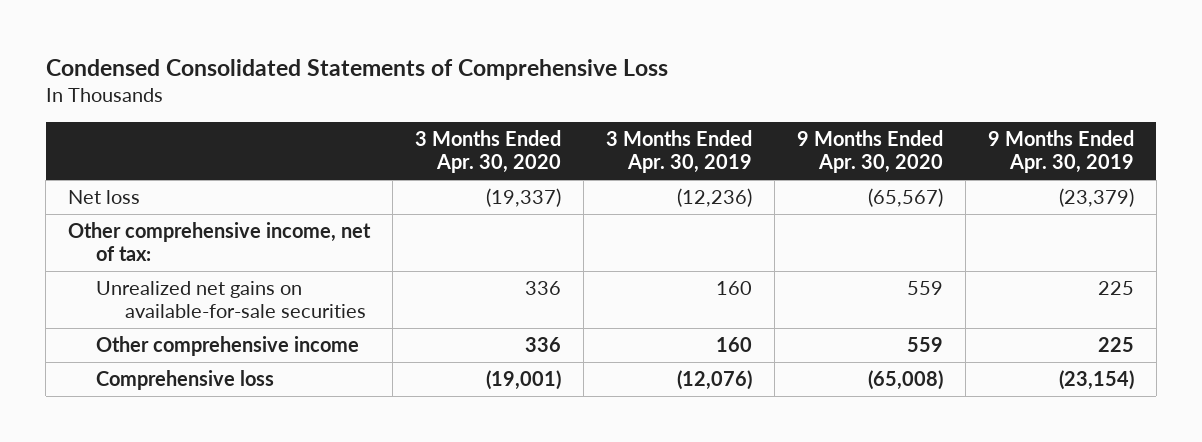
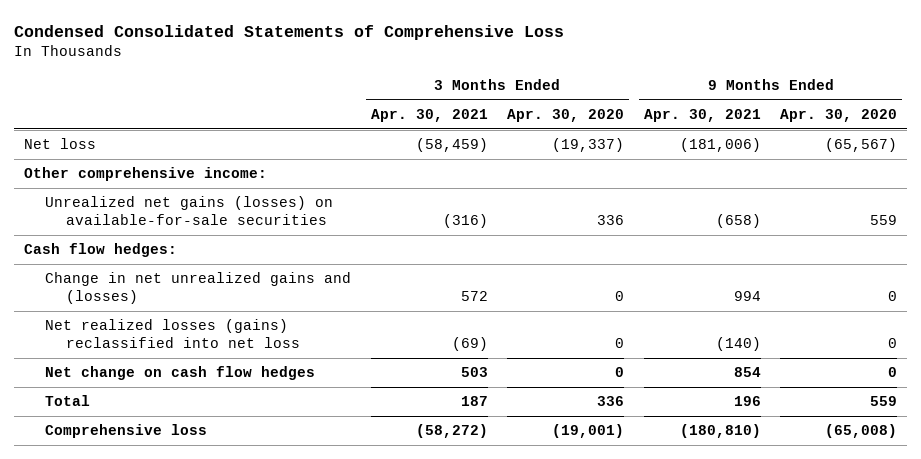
[606,129,753,174] 3 Months Ended Apr. 30, 2019 -> none
[988,129,1135,174] 9 Months Ended Apr. 30, 2019 -> none
none -> [370,108,488,122] Apr. 30, 2021
none -> [643,108,761,122] Apr. 30, 2021
[68,222,372,262] Other comprehensive income, net of tax: -> [24,167,268,182] Other comprehensive income:
[96,281,366,319] Unrealized net gains on available-for-sale securities -> [45,196,334,226] Unrealized net gains (losses) on available-for-sale securities
none -> [24,243,178,258] Cash flow hedges:
none -> [45,272,352,305] Change in net unrealized gains and (losses)
none -> [45,319,301,349] Net realized losses (gains) reclassified into net loss
none -> [45,366,316,381] Net change on cash flow hedges
[96,336,360,357] Other comprehensive income -> [45,395,91,407] Total

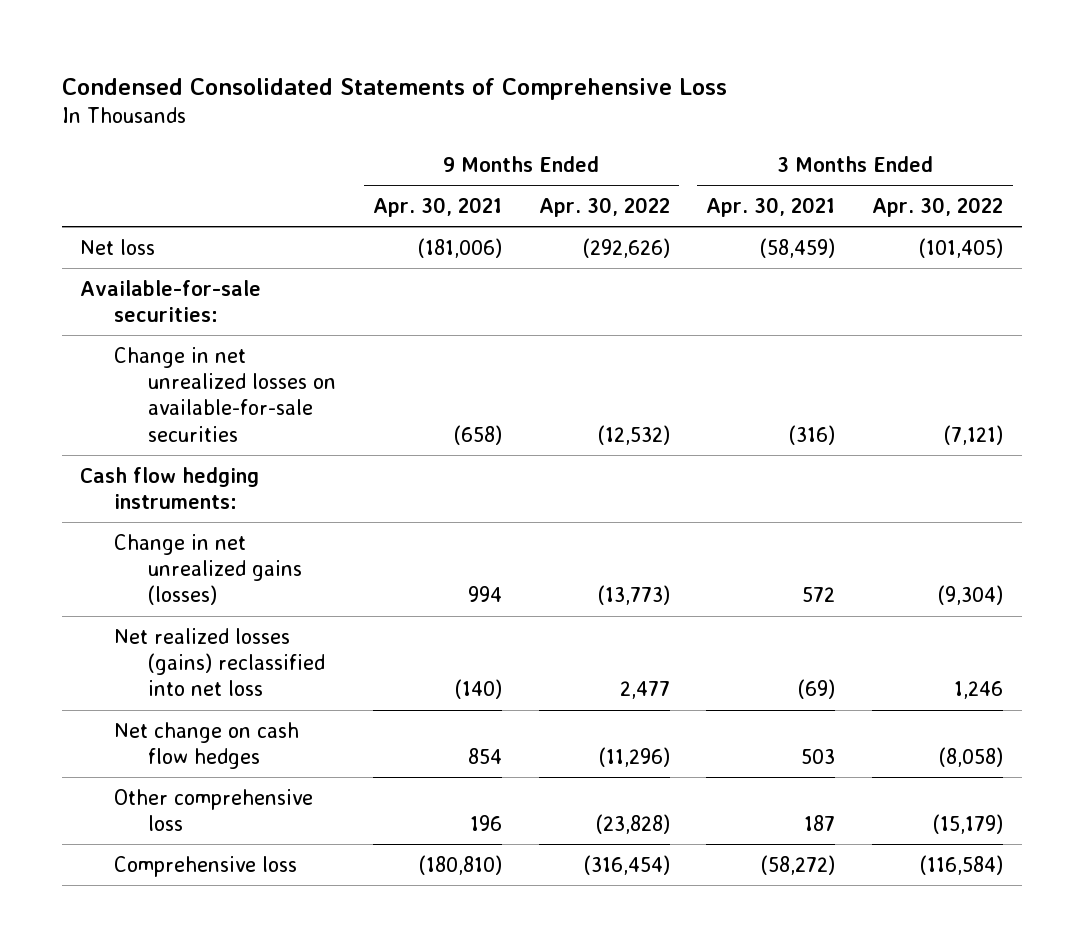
[507,108,625,122] Apr. 30, 2020 -> none
[780,108,898,122] Apr. 30, 2020 -> none
none -> [538,197,670,218] Apr. 30, 2022
none -> [872,197,1004,218] Apr. 30, 2022
[24,167,268,182] Other comprehensive income: -> [80,279,262,322] Available-for-sale securities:
[45,196,334,226] Unrealized net gains (losses) on available-for-sale securities -> [113,346,336,442] Change in net unrealized losses on available-for-sale securities
[24,243,178,258] Cash flow hedges: -> [80,466,260,509] Cash flow hedging instruments:
[45,272,352,305] Change in net unrealized gains and (losses) -> [113,533,302,606] Change in net unrealized gains (losses)
[45,395,91,407] Total -> [113,788,313,831] Other comprehensive loss

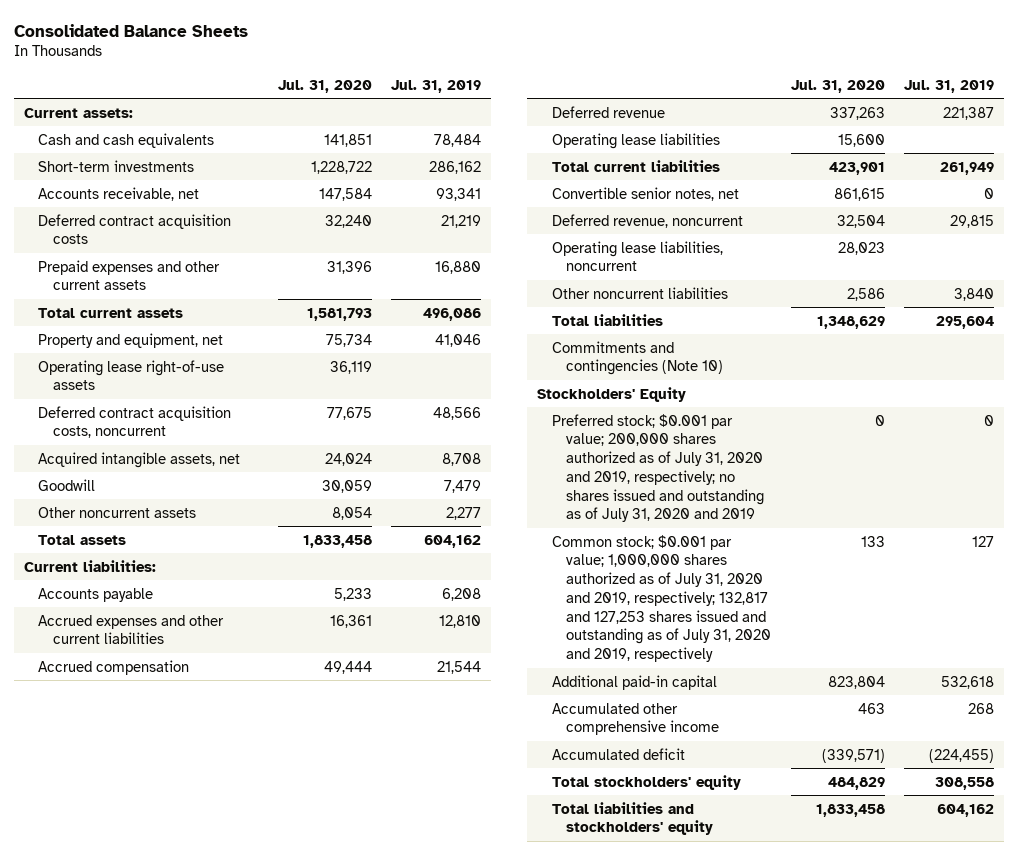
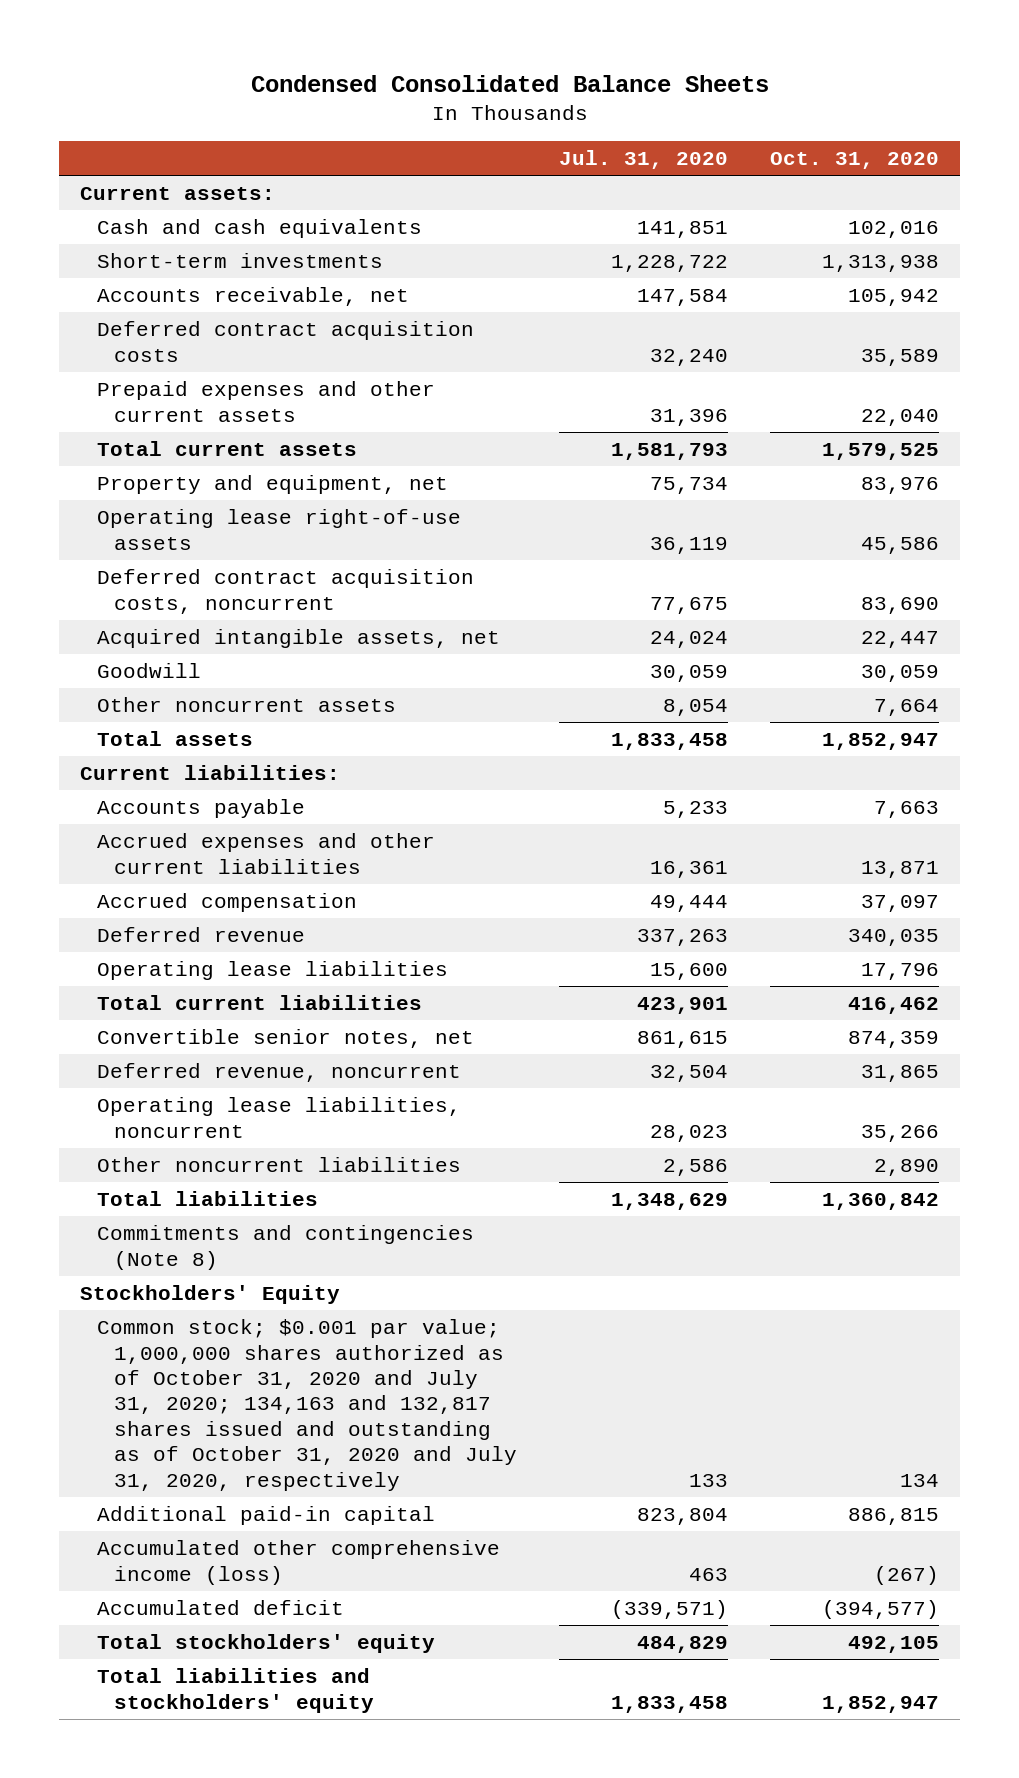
[13,23,248,37] Consolidated Balance Sheets -> [250,74,769,92] Condensed Consolidated Balance Sheets
[390,79,481,93] Jul. 31, 2019 -> none
none -> [769,151,939,169] Oct. 31, 2020
[551,340,724,376] Commitments and contingencies (Note 10) -> [96,1225,474,1270] Commitments and contingencies (Note 8)
[551,413,765,523] Preferred stock; $0.001 par value; 200,000 shares authorized as of July 31, 2020 and 2019, respectively; no shares issued and outstanding as of July 31, 2020 and 2019 -> none
[551,534,772,663] Common stock; $0.001 par value; 1,000,000 shares authorized as of July 31, 2020 and 2019, respectively; 132,817 and 127,253 shares issued and outstanding as of July 31, 2020 and 2019, respectively -> [96,1319,517,1491] Common stock; $0.001 par value; 1,000,000 shares authorized as of October 31, 2020 and July 31, 2020; 134,163 and 132,817 shares issued and outstanding as of October 31, 2020 and July 31, 2020, respectively
[551,702,720,736] Accumulated other comprehensive income -> [96,1540,500,1585] Accumulated other comprehensive income (loss)

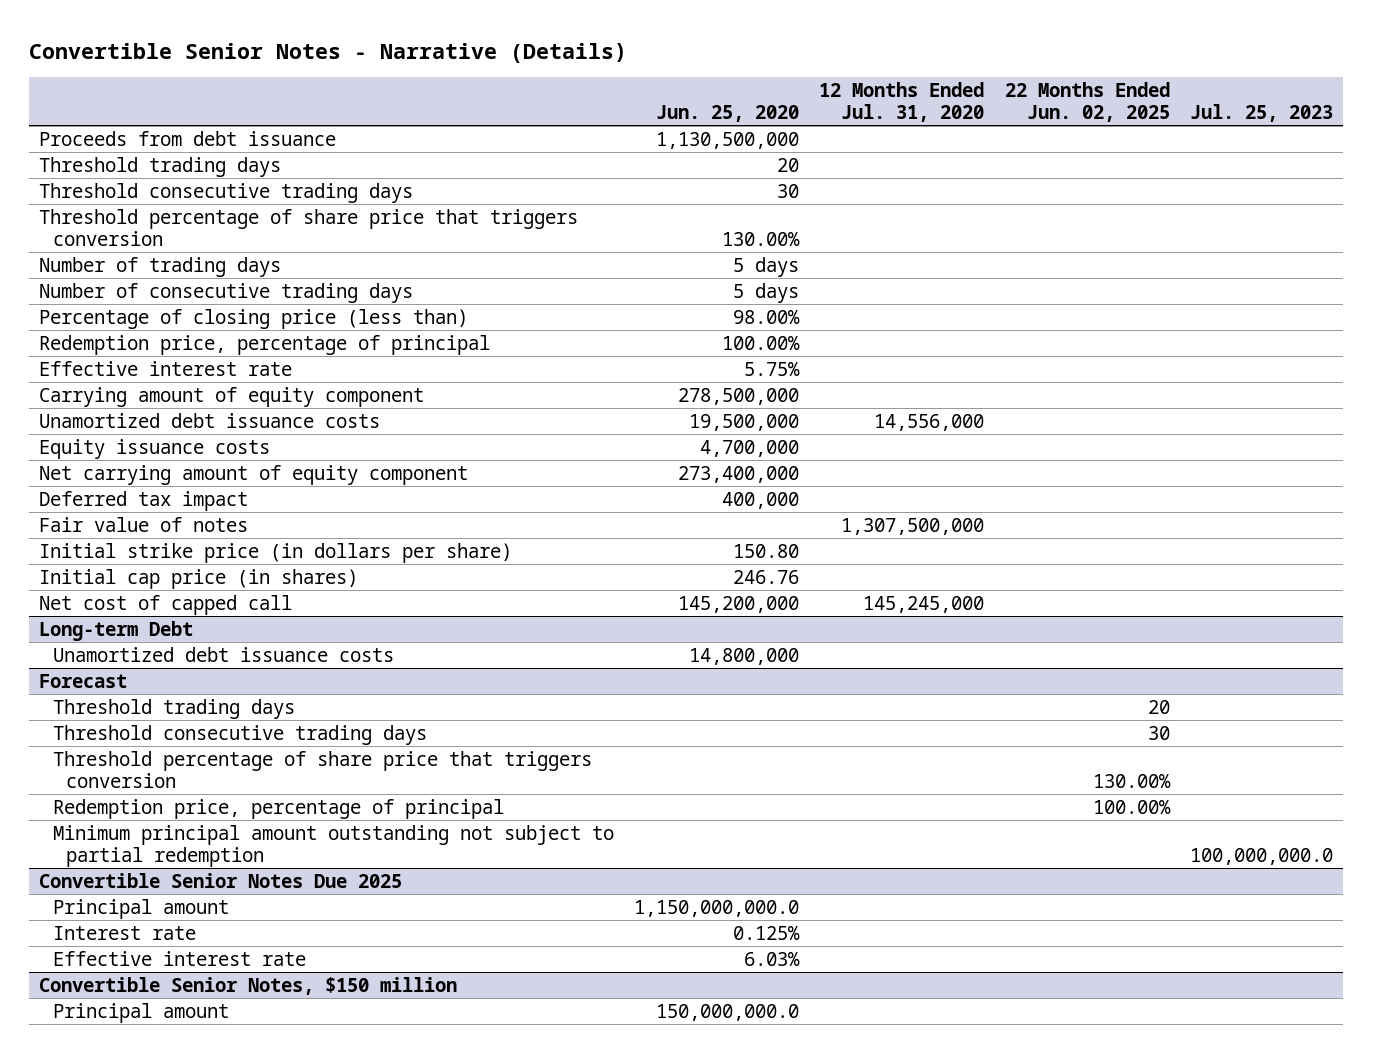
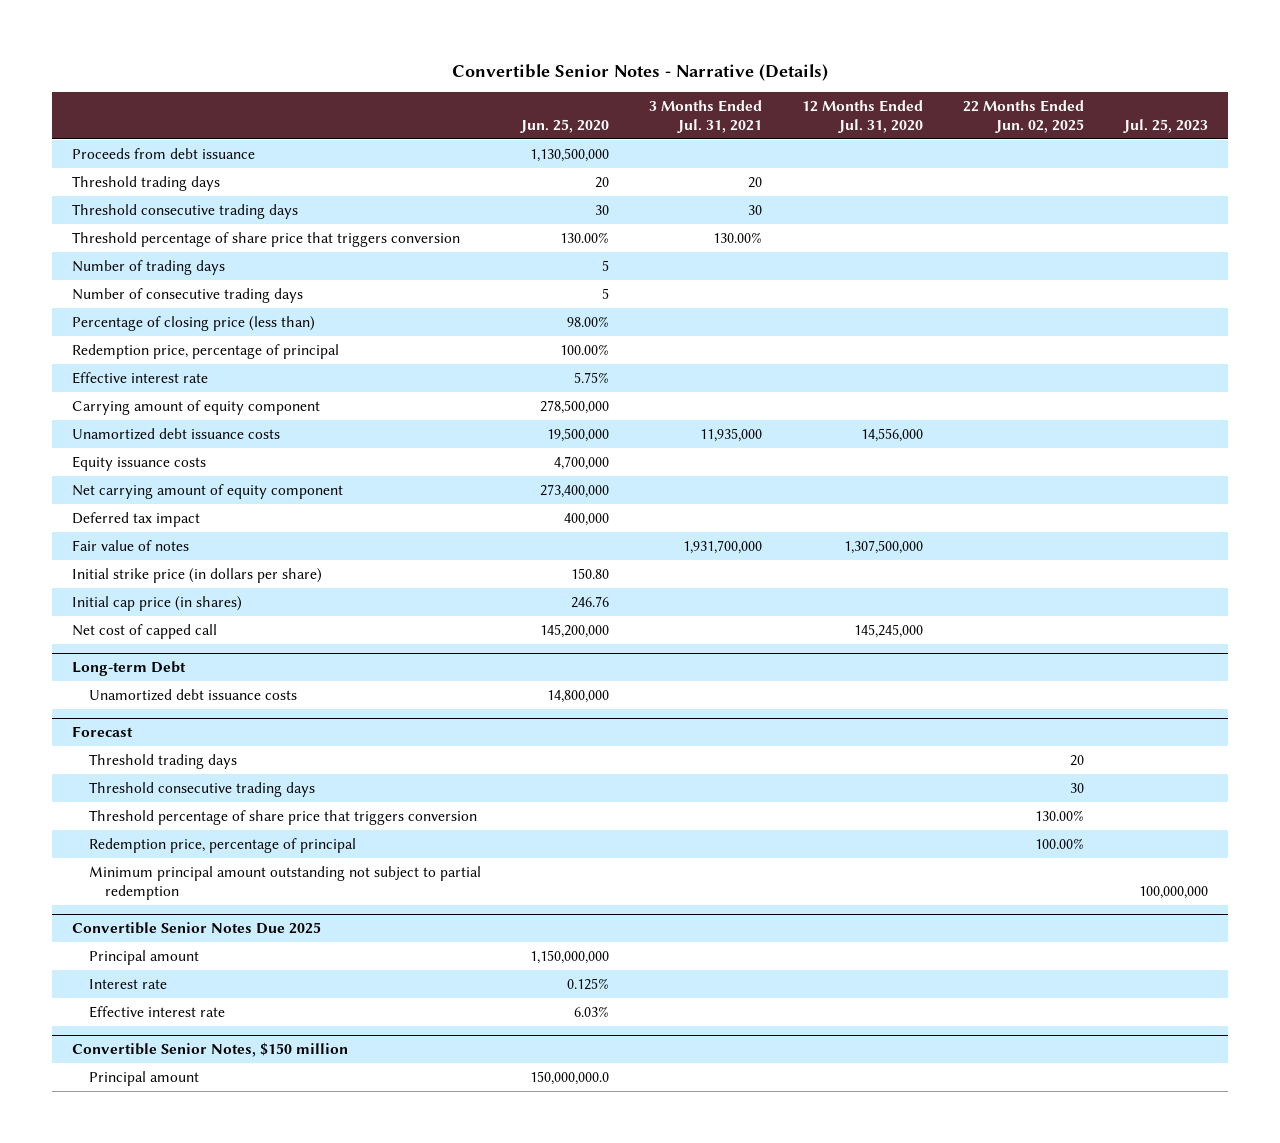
none -> [648,100,762,134] 3 Months Ended Jul. 31, 2021
[733,256,800,277] 5 days -> [601,259,609,271] 5
[733,282,800,303] 5 days -> [601,287,609,299] 5
[1190,847,1334,865] 100,000,000.0 -> [1138,886,1208,900] 100,000,000
[634,899,800,917] 1,150,000,000.0 -> [529,949,609,964] 1,150,000,000

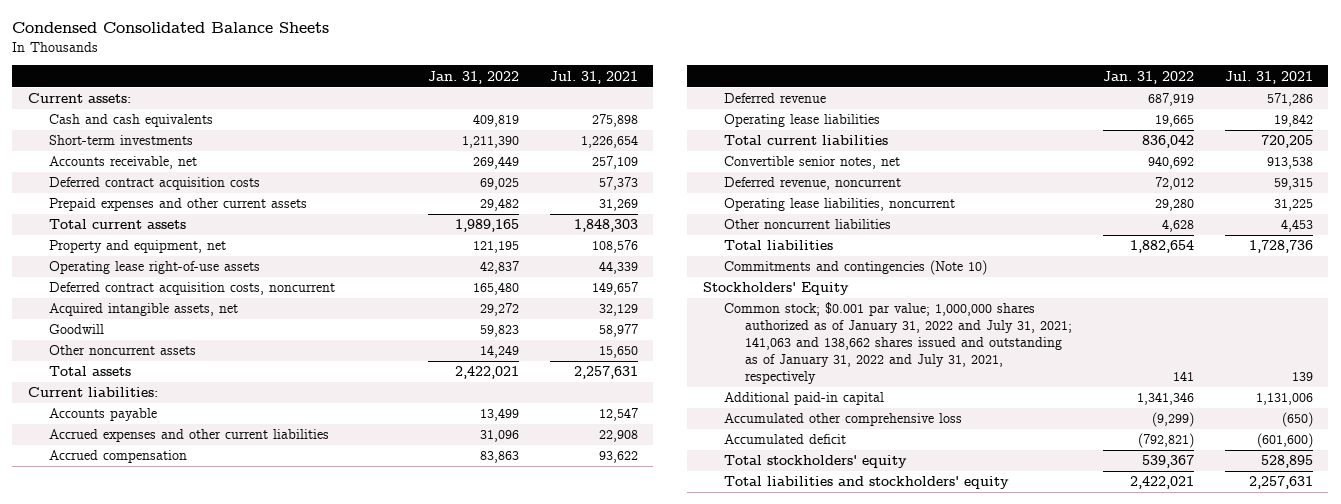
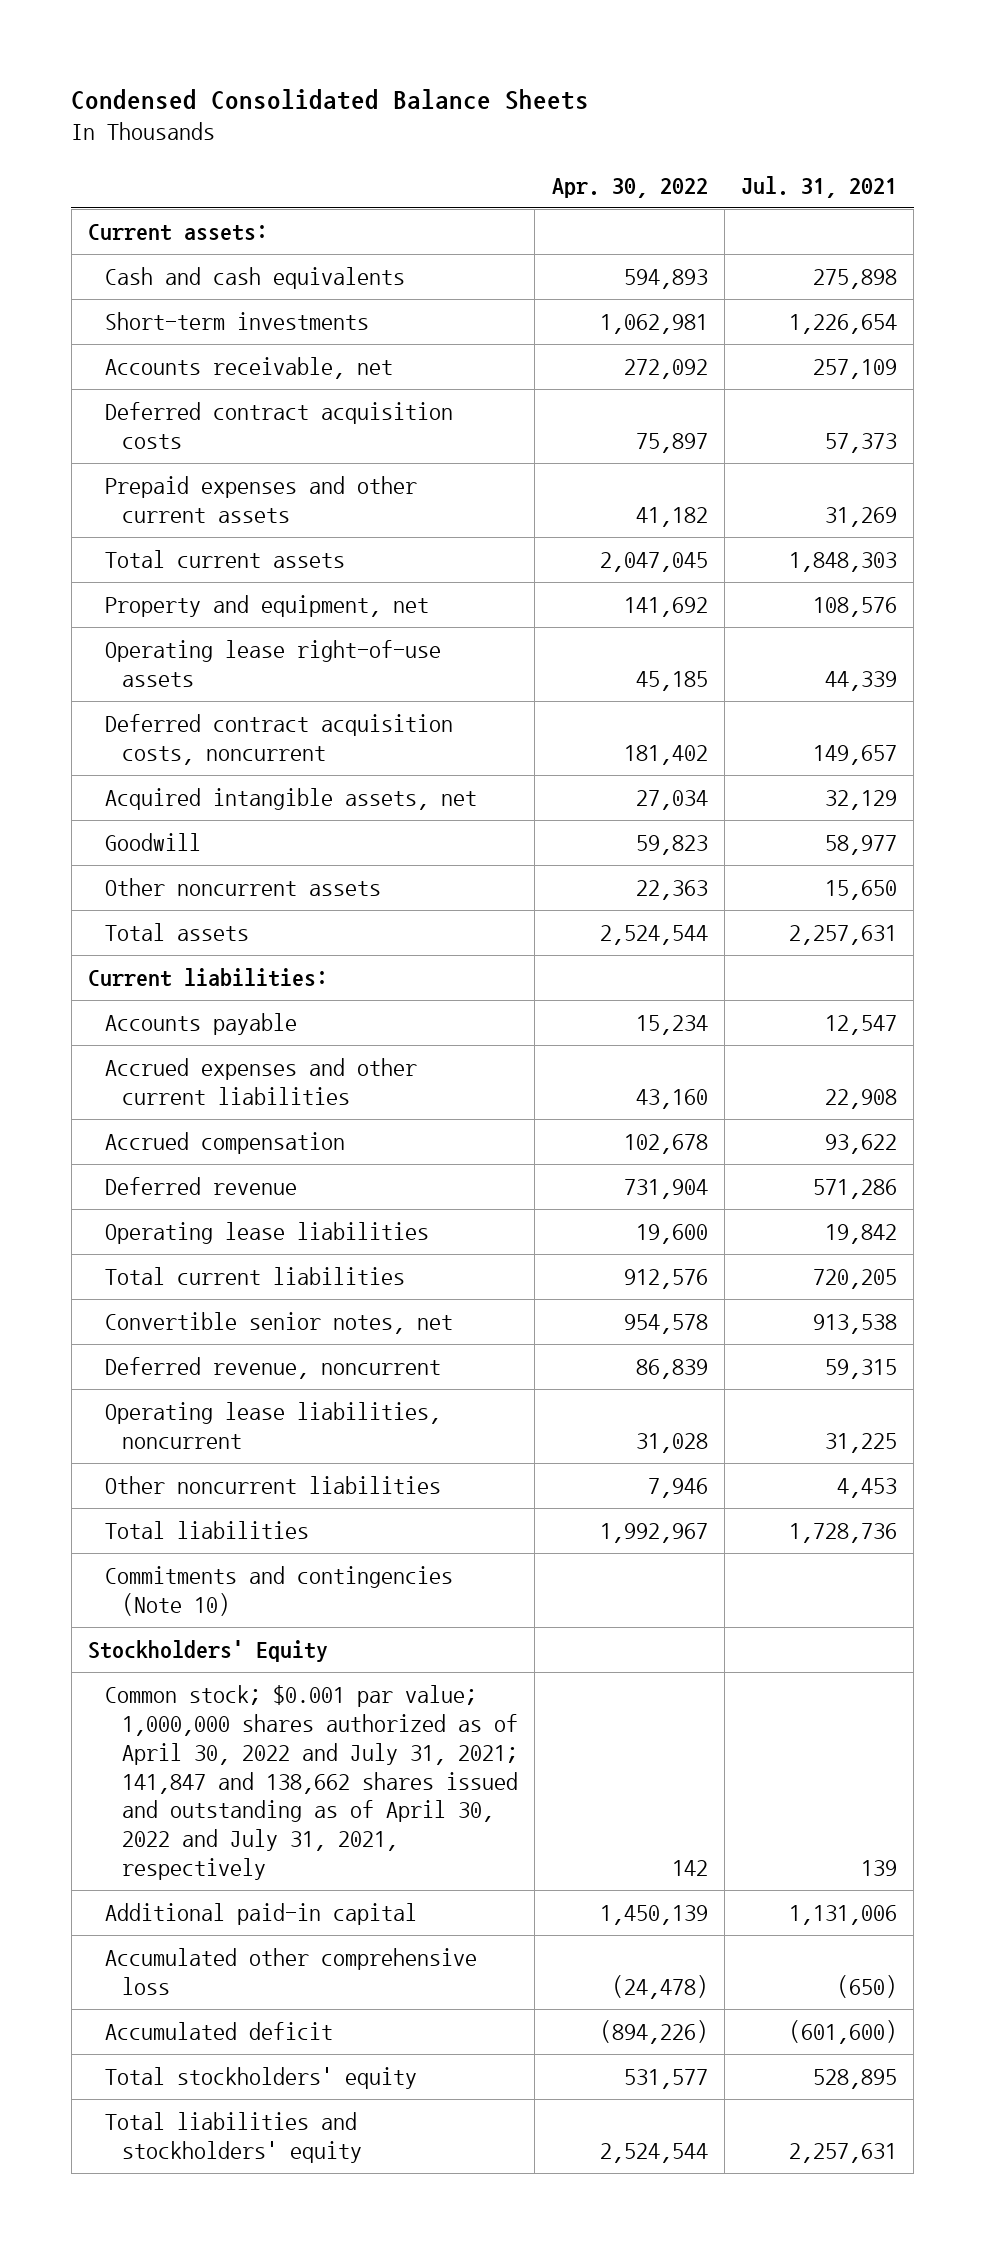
[427,70,519,84] Jan. 31, 2022 -> none
none -> [551,177,708,198] Apr. 30, 2022
[723,302,1072,385] Common stock; $0.001 par value; 1,000,000 shares authorized as of January 31, 2022 and July 31, 2021; 141,063 and 138,662 shares issued and outstanding as of January 31, 2022 and July 31, 2021, respectively -> [105,1685,519,1881] Common stock; $0.001 par value; 1,000,000 shares authorized as of April 30, 2022 and July 31, 2021; 141,847 and 138,662 shares issued and outstanding as of April 30, 2022 and July 31, 2021, respectively

